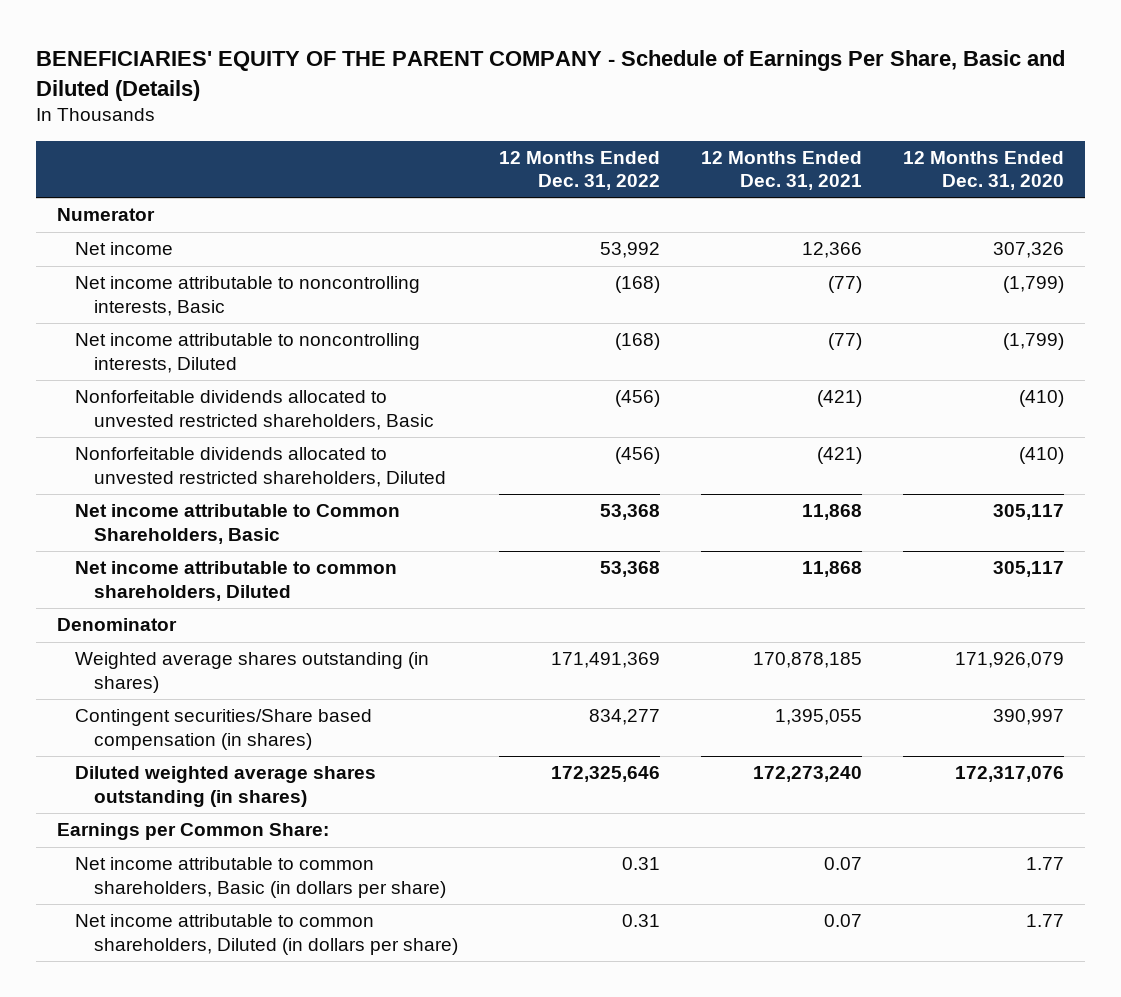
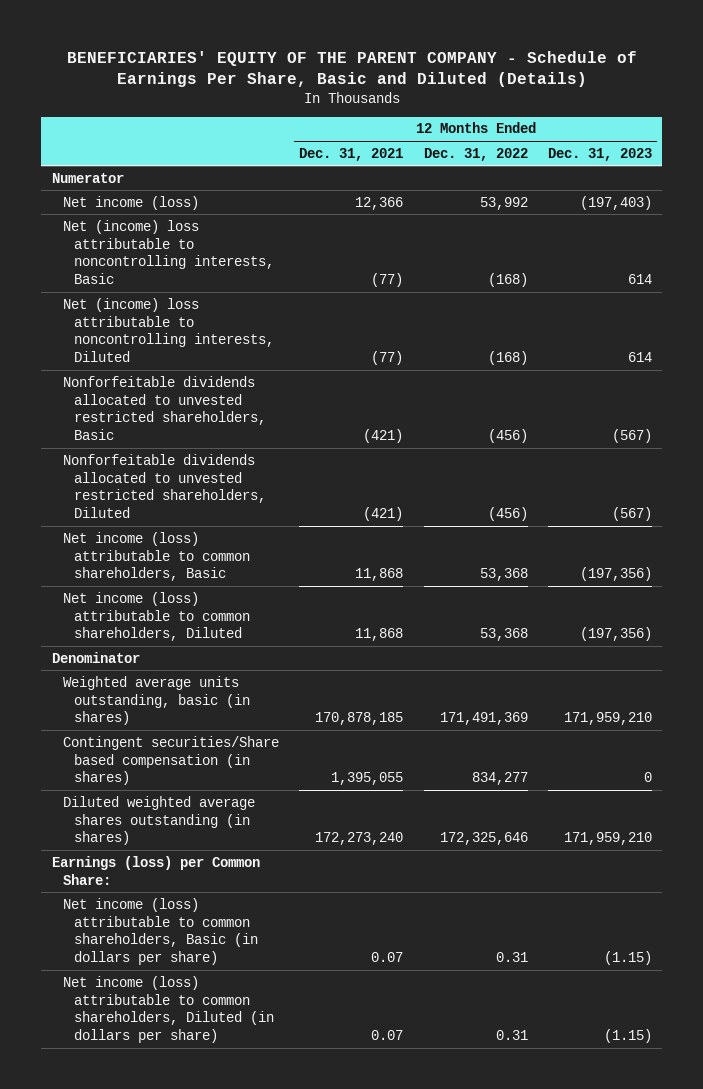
[903,150,1065,191] 12 Months Ended Dec. 31, 2020 -> none
none -> [547,147,652,161] Dec. 31, 2023
[75,242,174,256] Net income -> [63,195,200,210] Net income (loss)
[75,276,421,316] Net income attributable to noncontrolling interests, Basic -> [63,219,275,285] Net (income) loss attributable to noncontrolling interests, Basic
[75,333,421,373] Net income attributable to noncontrolling interests, Diluted -> [63,297,275,363] Net (income) loss attributable to noncontrolling interests, Diluted
[75,504,401,544] Net income attributable to Common Shareholders, Basic -> [63,531,251,582] Net income (loss) attributable to common shareholders, Basic
[75,561,398,601] Net income attributable to common shareholders, Diluted -> [63,591,251,642] Net income (loss) attributable to common shareholders, Diluted
[75,652,430,693] Weighted average shares outstanding (in shares) -> [63,675,251,726] Weighted average units outstanding, basic (in shares)
[56,823,329,841] Earnings per Common Share: -> [51,855,260,885] Earnings (loss) per Common Share:
[75,857,446,898] Net income attributable to common shareholders, Basic (in dollars per share) -> [63,897,259,966] Net income (loss) attributable to common shareholders, Basic (in dollars per share)
[75,914,458,955] Net income attributable to common shareholders, Diluted (in dollars per share) -> [63,975,275,1044] Net income (loss) attributable to common shareholders, Diluted (in dollars per share)

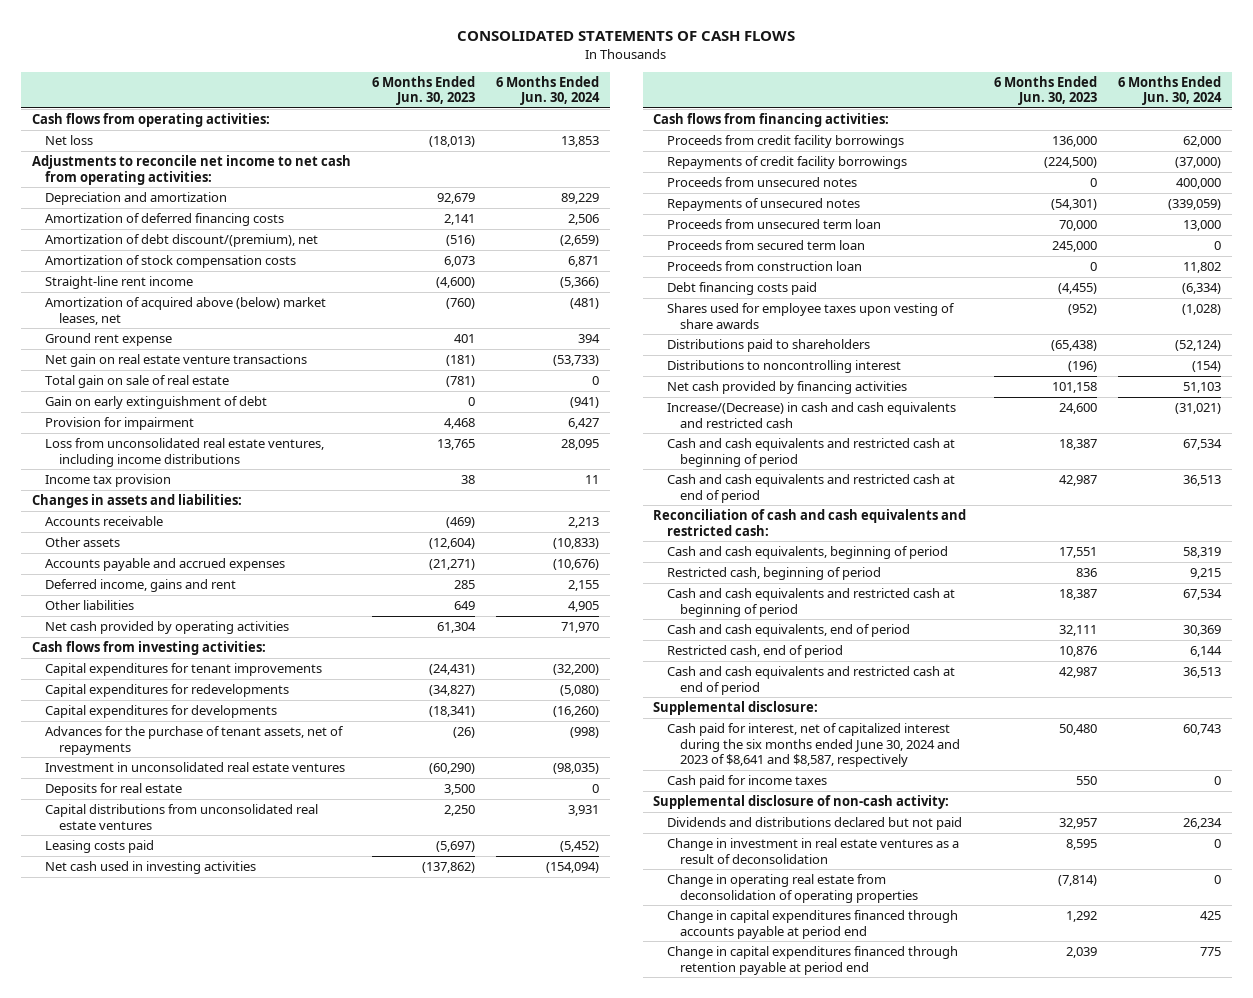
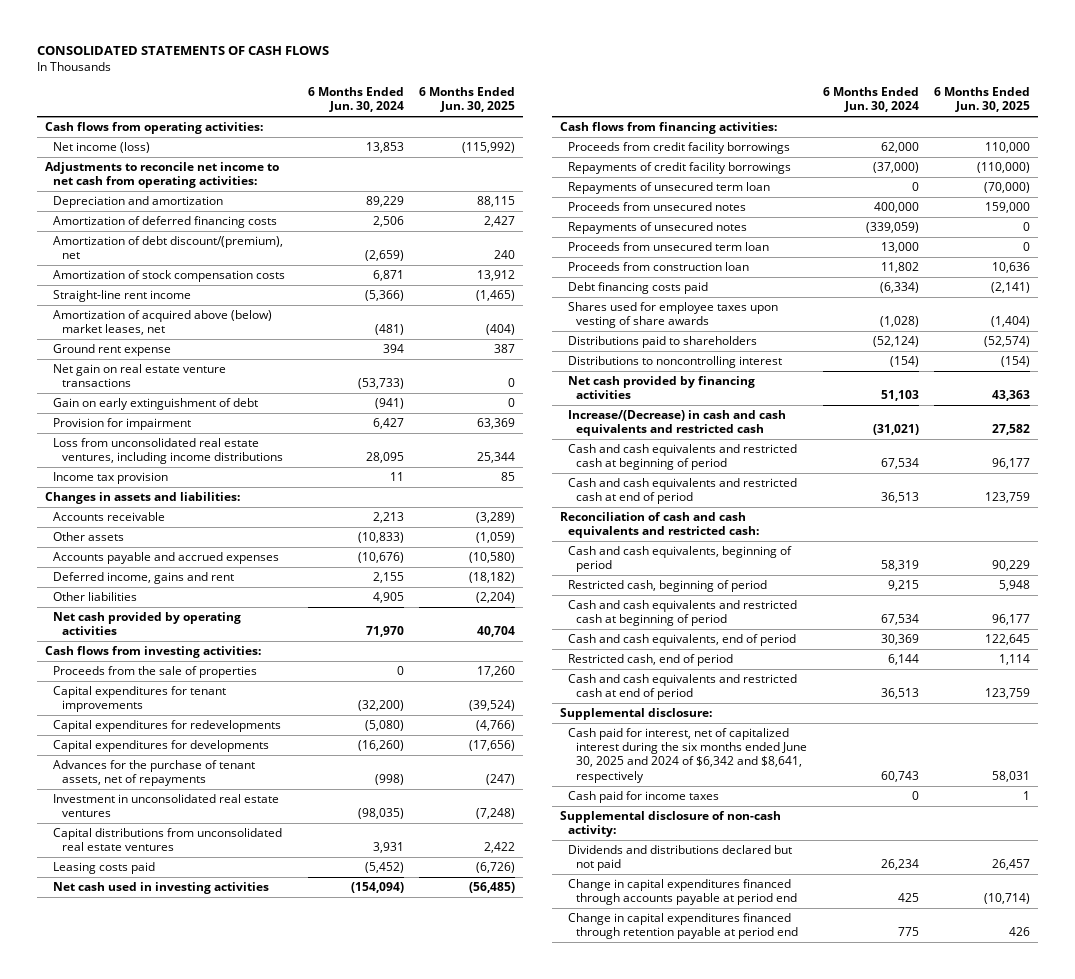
[372,75,476,106] 6 Months Ended Jun. 30, 2023 -> none
none -> [419,87,516,113] 6 Months Ended Jun. 30, 2025
[45,134,94,145] Net loss -> [53,142,151,154] Net income (loss)
[45,374,230,388] Total gain on sale of real estate -> none
none -> [53,666,258,679] Proceeds from the sale of properties
[45,782,183,796] Deposits for real estate -> none
none -> [568,182,771,195] Repayments of unsecured term loan
[666,239,865,250] Proceeds from secured term loan -> none
[666,722,961,768] Cash paid for interest, net of capitalized interest during the six months ended June 30, 2024 and 2023 of $8,641 and $8,587, respectively -> [568,728,808,783] Cash paid for interest, net of capitalized interest during the six months ended June 30, 2025 and 2024 of $6,342 and $8,641, respectively
[666,837,959,864] Change in investment in real estate ventures as a result of deconsolidation -> none
[666,873,919,903] Change in operating real estate from deconsolidation of operating properties -> none

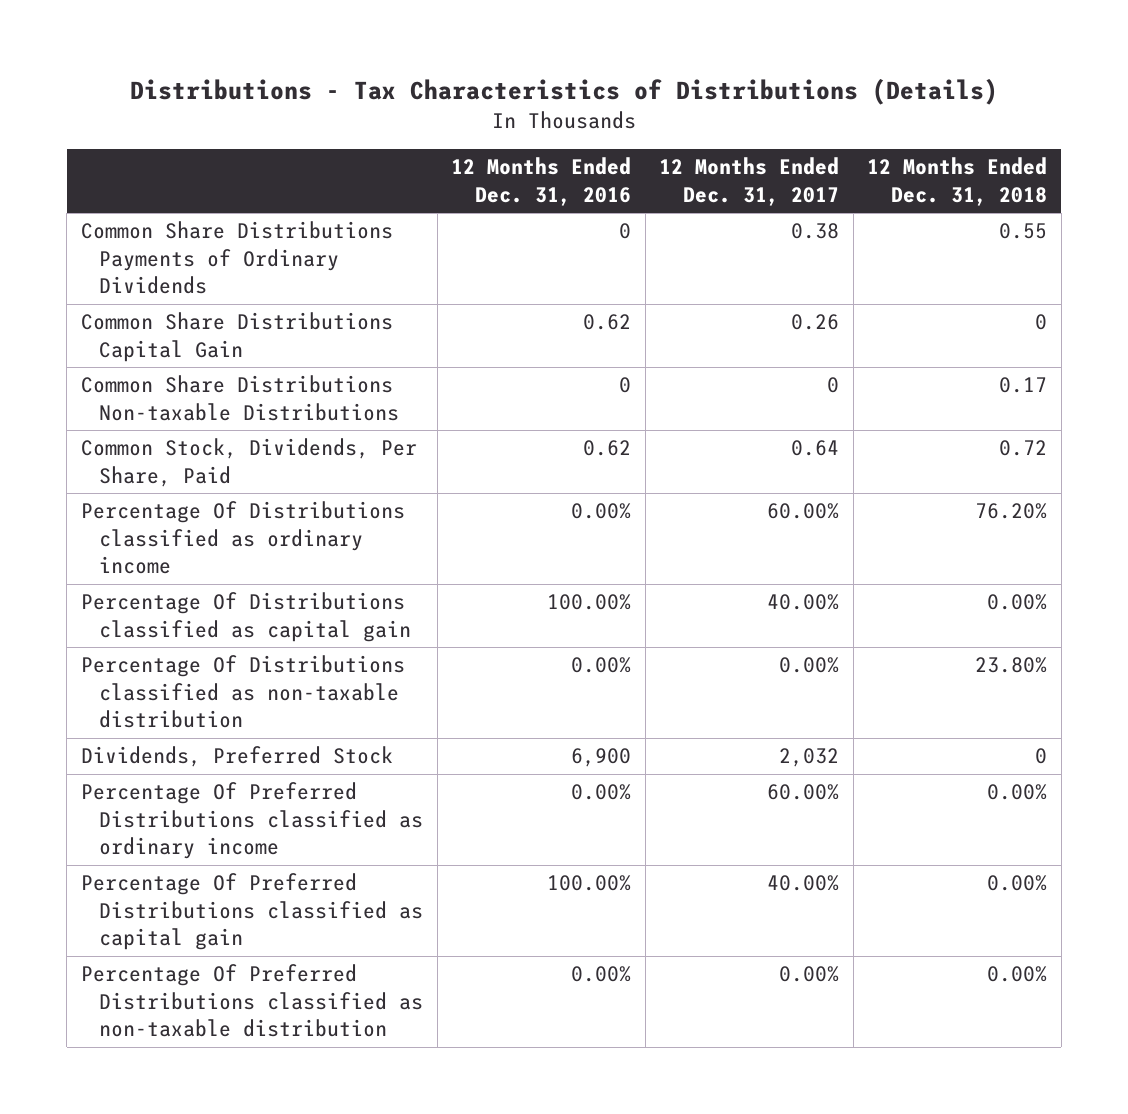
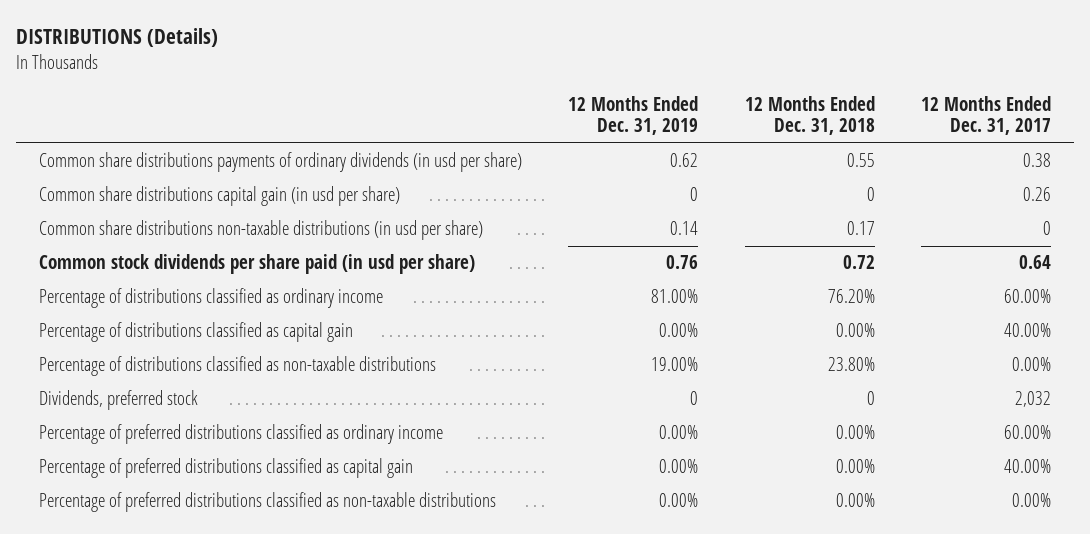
[130,78,999,106] Distributions - Tax Characteristics of Distributions (Details) -> [16,28,219,48] DISTRIBUTIONS (Details)
[451,157,632,206] 12 Months Ended Dec. 31, 2016 -> none
none -> [568,95,699,136] 12 Months Ended Dec. 31, 2019
[80,221,393,294] Common Share Distributions Payments of Ordinary Dividends -> [39,152,523,173] Common share distributions payments of ordinary dividends (in usd per share)
[80,312,393,362] Common Share Distributions Capital Gain -> [39,186,401,207] Common share distributions capital gain (in usd per share)
[80,375,399,421] Common Share Distributions Non-taxable Distributions -> [39,220,484,241] Common share distributions non-taxable distributions (in usd per share)
[80,438,417,487] Common Stock, Dividends, Per Share, Paid -> [39,254,476,275] Common stock dividends per share paid (in usd per share)
[80,501,405,574] Percentage Of Distributions classified as ordinary income -> [39,288,384,309] Percentage of distributions classified as ordinary income
[80,592,411,642] Percentage Of Distributions classified as capital gain -> [39,322,354,343] Percentage of distributions classified as capital gain
[80,655,405,728] Percentage Of Distributions classified as non-taxable distribution -> [39,356,437,377] Percentage of distributions classified as non-taxable distributions
[80,746,393,768] Dividends, Preferred Stock -> [39,390,199,411] Dividends, preferred stock
[80,782,423,859] Percentage Of Preferred Distributions classified as ordinary income -> [39,424,444,445] Percentage of preferred distributions classified as ordinary income
[80,873,423,950] Percentage Of Preferred Distributions classified as capital gain -> [39,458,414,479] Percentage of preferred distributions classified as capital gain
[80,964,423,1037] Percentage Of Preferred Distributions classified as non-taxable distribution -> [39,492,497,513] Percentage of preferred distributions classified as non-taxable distributions

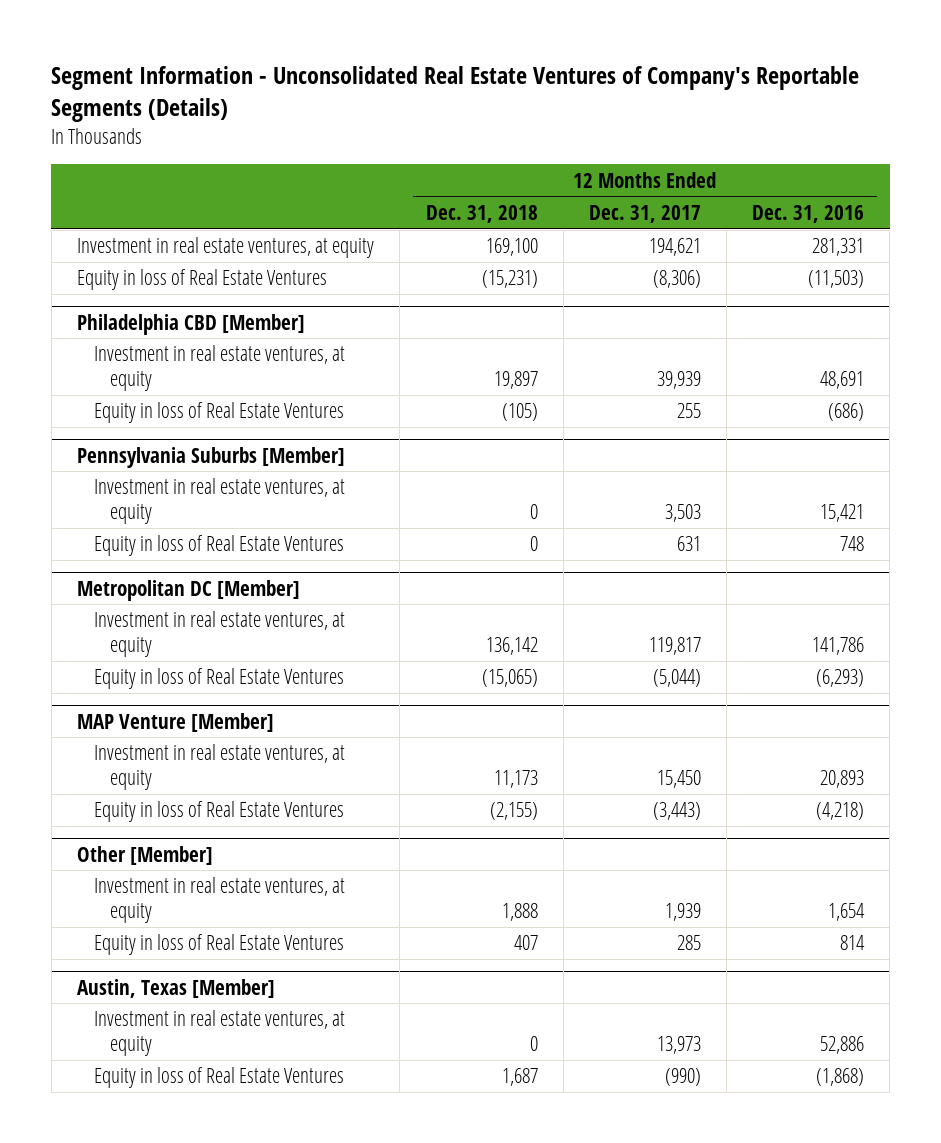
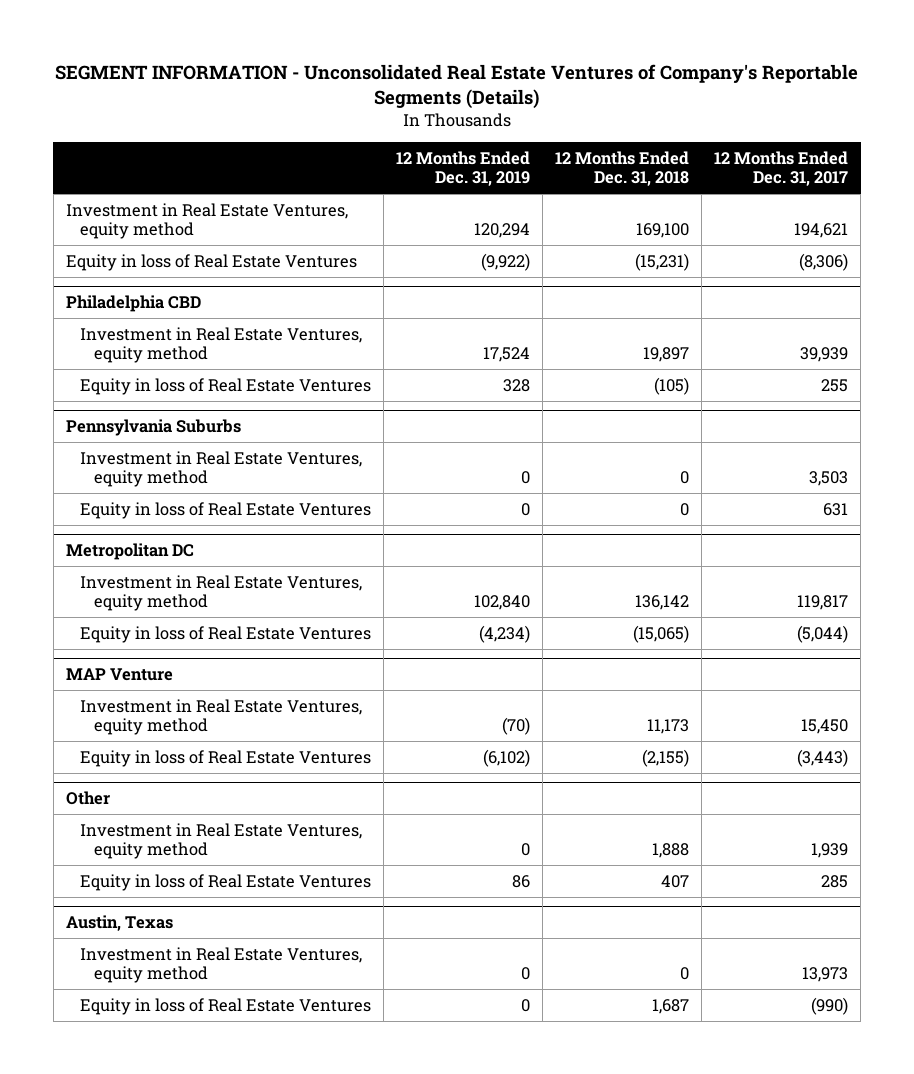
[51,65,860,122] Segment Information - Unconsolidated Real Estate Ventures of Company's Reportable Segments (Details) -> [55,63,859,109] SEGMENT INFORMATION - Unconsolidated Real Estate Ventures of Company's Reportable Segments (Details)
[752,204,865,223] Dec. 31, 2016 -> none
none -> [395,150,530,187] 12 Months Ended Dec. 31, 2019
[77,237,375,259] Investment in real estate ventures, at equity -> [65,202,348,240] Investment in Real Estate Ventures, equity method
[77,313,306,335] Philadelphia CBD [Member] -> [65,295,201,313] Philadelphia CBD
[93,345,345,391] Investment in real estate ventures, at equity -> [79,326,362,364] Investment in Real Estate Ventures, equity method
[77,446,346,468] Pennsylvania Suburbs [Member] -> [65,419,241,437] Pennsylvania Suburbs
[93,478,345,524] Investment in real estate ventures, at equity -> [79,450,362,488] Investment in Real Estate Ventures, equity method
[77,579,301,601] Metropolitan DC [Member] -> [65,543,194,561] Metropolitan DC
[93,611,345,657] Investment in real estate ventures, at equity -> [79,574,362,612] Investment in Real Estate Ventures, equity method
[77,712,275,732] MAP Venture [Member] -> [65,668,173,682] MAP Venture
[93,744,345,790] Investment in real estate ventures, at equity -> [79,698,362,736] Investment in Real Estate Ventures, equity method
[77,845,214,865] Other [Member] -> [65,791,110,806] Other
[93,877,345,923] Investment in real estate ventures, at equity -> [79,822,362,860] Investment in Real Estate Ventures, equity method
[77,978,276,998] Austin, Texas [Member] -> [65,915,173,932] Austin, Texas
[93,1010,345,1056] Investment in real estate ventures, at equity -> [79,946,362,984] Investment in Real Estate Ventures, equity method

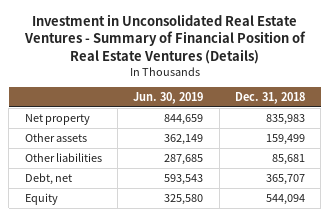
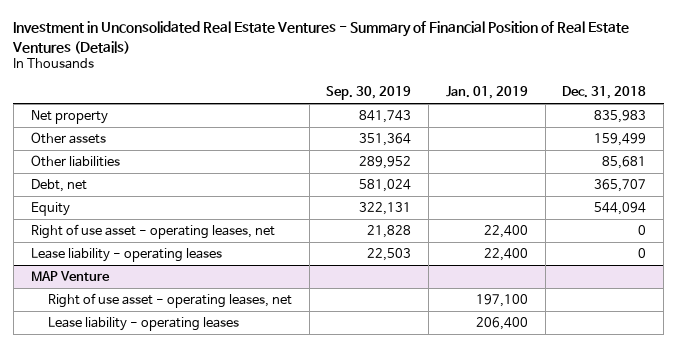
[133,91,204,104] Jun. 30, 2019 -> none
none -> [326,86,412,101] Sep. 30, 2019
none -> [445,86,528,100] Jan. 01, 2019
none -> [30,223,275,239] Right of use asset - operating leases, net
none -> [30,247,222,262] Lease liability - operating leases
none -> [30,270,110,281] MAP Venture
none -> [47,292,292,308] Right of use asset - operating leases, net
none -> [47,316,239,331] Lease liability - operating leases

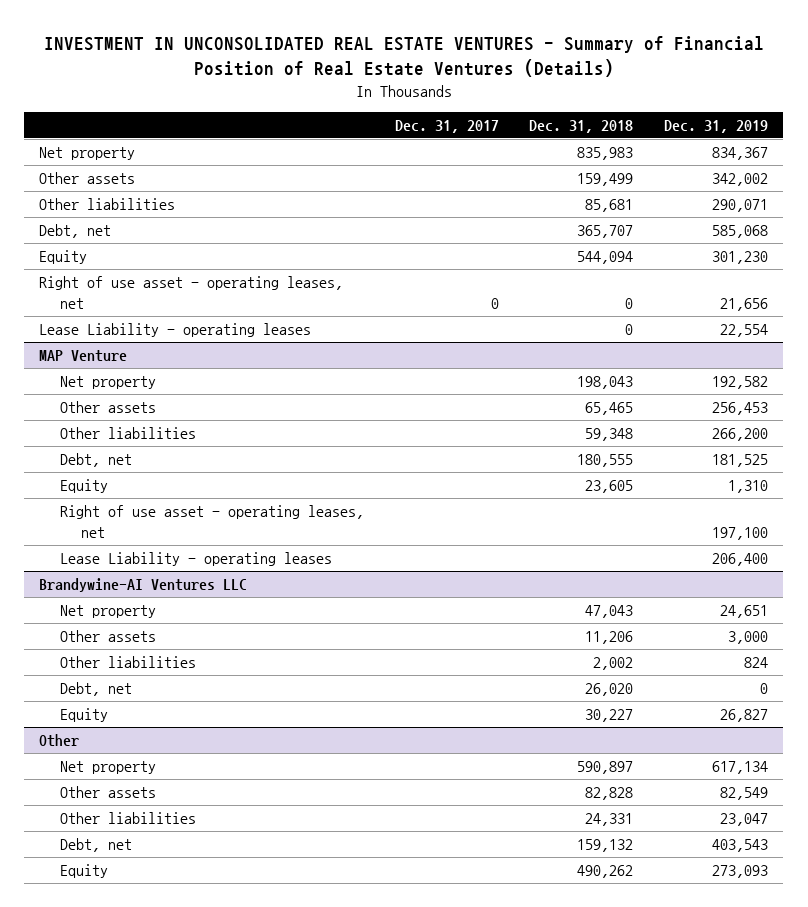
[12,21,630,54] Investment in Unconsolidated Real Estate Ventures - Summary of Financial Position of Real Estate Ventures (Details) -> [43,36,764,78] INVESTMENT IN UNCONSOLIDATED REAL ESTATE VENTURES - Summary of Financial Position of Real Estate Ventures (Details)
[326,86,412,101] Sep. 30, 2019 -> none
[445,86,528,100] Jan. 01, 2019 -> none
none -> [394,119,499,133] Dec. 31, 2017
none -> [664,119,769,133] Dec. 31, 2019
[30,247,222,262] Lease liability - operating leases -> [39,323,312,338] Lease Liability - operating leases
none -> [60,376,157,390] Net property
none -> [60,401,157,414] Other assets
none -> [60,427,197,440] Other liabilities
none -> [60,453,133,468] Debt, net
none -> [60,479,109,494] Equity
[47,316,239,331] Lease liability - operating leases -> [60,552,333,567] Lease Liability - operating leases
none -> [39,578,248,593] Brandywine-AI Ventures LLC
none -> [60,605,157,619] Net property
none -> [60,630,157,643] Other assets
none -> [60,656,197,669] Other liabilities
none -> [60,682,133,697] Debt, net
none -> [60,708,109,723] Equity
none -> [39,734,80,748] Other
none -> [60,761,157,775] Net property
none -> [60,786,157,799] Other assets
none -> [60,812,197,825] Other liabilities
none -> [60,838,133,853] Debt, net
none -> [60,864,109,879] Equity

